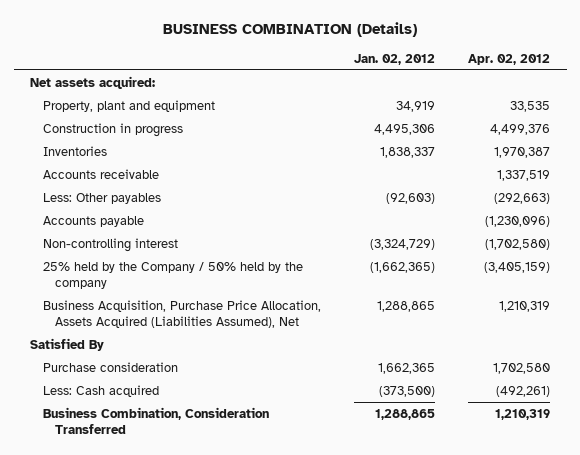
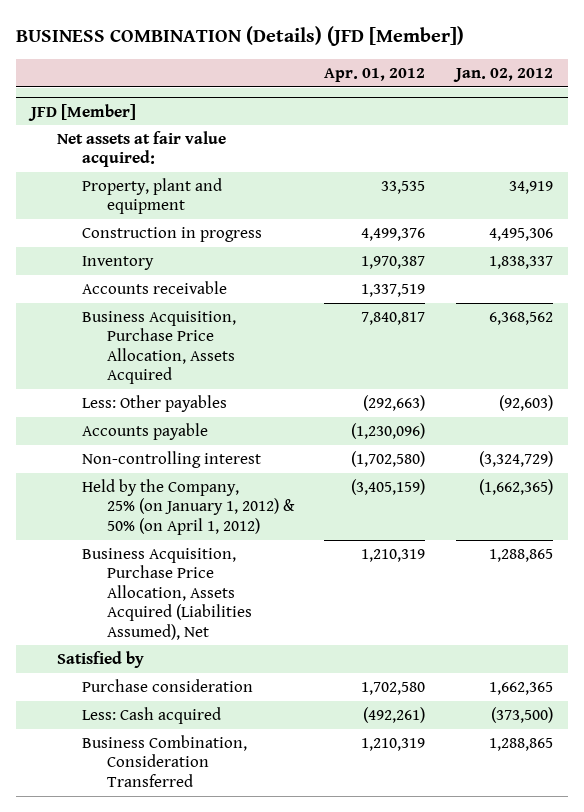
[163,21,418,37] BUSINESS COMBINATION (Details) -> [16,26,465,47] BUSINESS COMBINATION (Details) (JFD [Member])
[467,53,550,65] Apr. 02, 2012 -> none
none -> [324,68,426,83] Apr. 01, 2012
none -> [28,103,137,121] JFD [Member]
[30,75,156,89] Net assets acquired: -> [56,130,226,168] Net assets at fair value acquired:
[42,145,107,156] Inventories -> [81,255,154,270] Inventory
none -> [81,310,236,385] Business Acquisition, Purchase Price Allocation, Assets Acquired
[42,261,303,290] 25% held by the Company / 50% held by the company -> [81,478,295,535] Held by the Company, 25% (on January 1, 2012) & 50% (on April 1, 2012)
[30,337,105,351] Satisfied By -> [56,650,144,668] Satisfied by

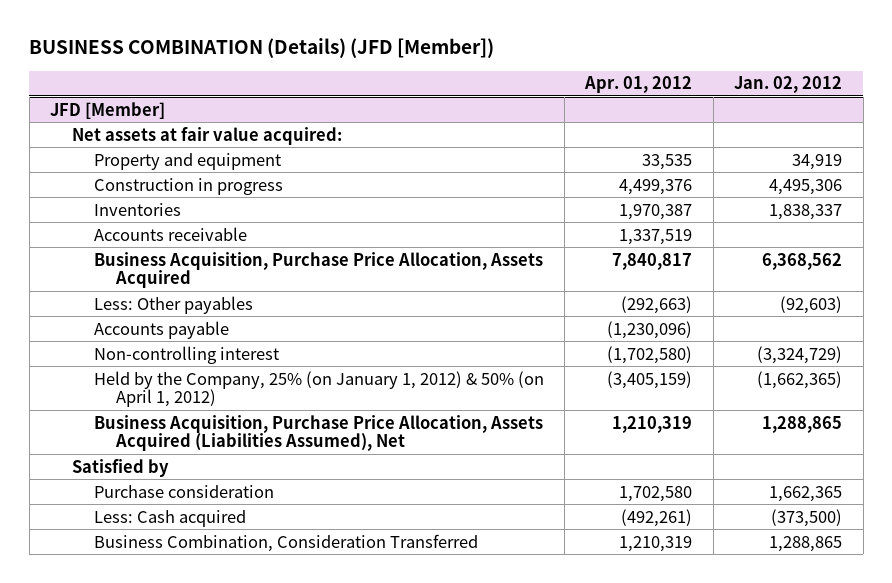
[81,177,222,215] Property, plant and equipment -> [93,152,281,170] Property and equipment
[81,255,154,270] Inventory -> [93,202,181,216] Inventories

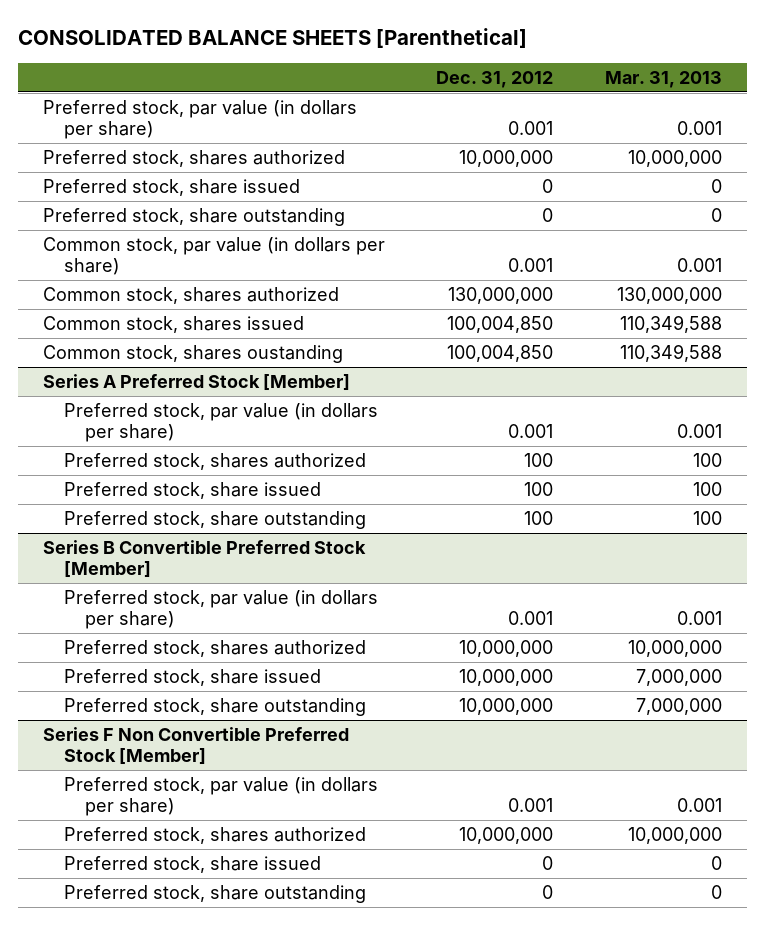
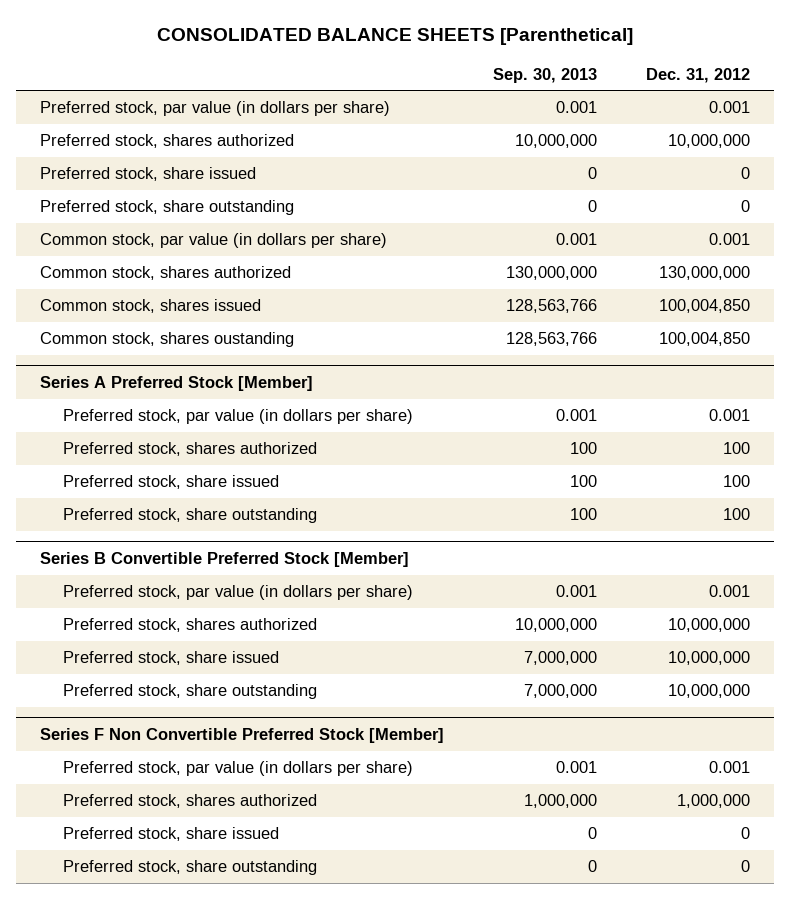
[604,70,722,88] Mar. 31, 2013 -> none
none -> [492,67,597,83] Sep. 30, 2013
[459,826,554,844] 10,000,000 -> [676,794,750,809] 1,000,000

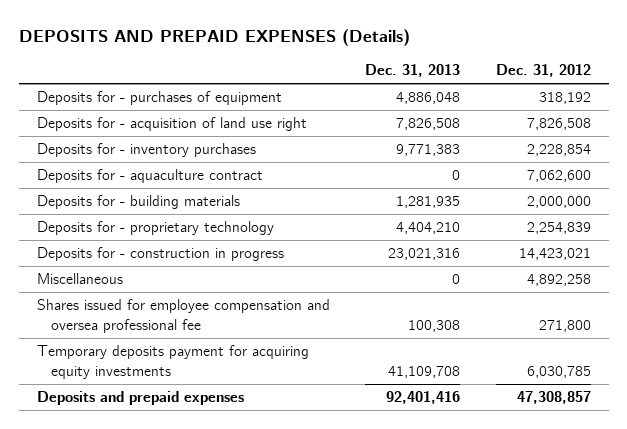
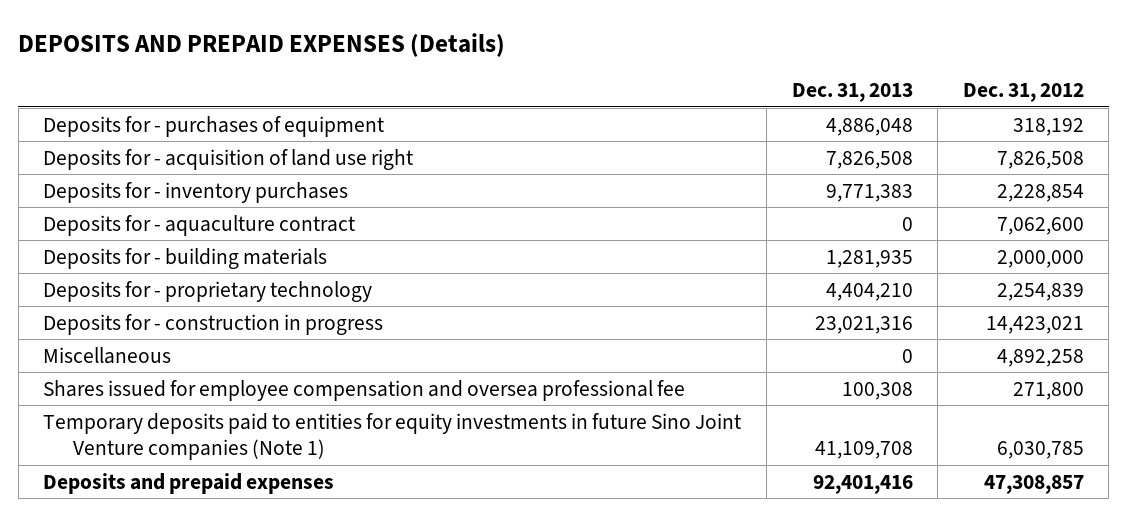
[36,345,309,379] Temporary deposits payment for acquiring equity investments -> [43,412,742,461] Temporary deposits paid to entities for equity investments in future Sino Joint Venture companies (Note 1)

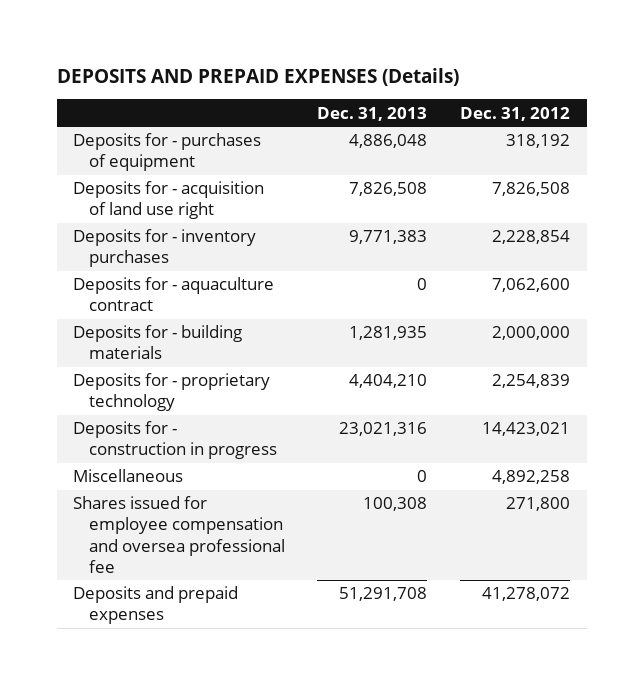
[43,412,742,461] Temporary deposits paid to entities for equity investments in future Sino Joint Venture companies (Note 1) -> none
[812,474,913,494] 92,401,416 -> [339,587,428,602] 51,291,708
[983,474,1084,494] 47,308,857 -> [482,587,571,602] 41,278,072

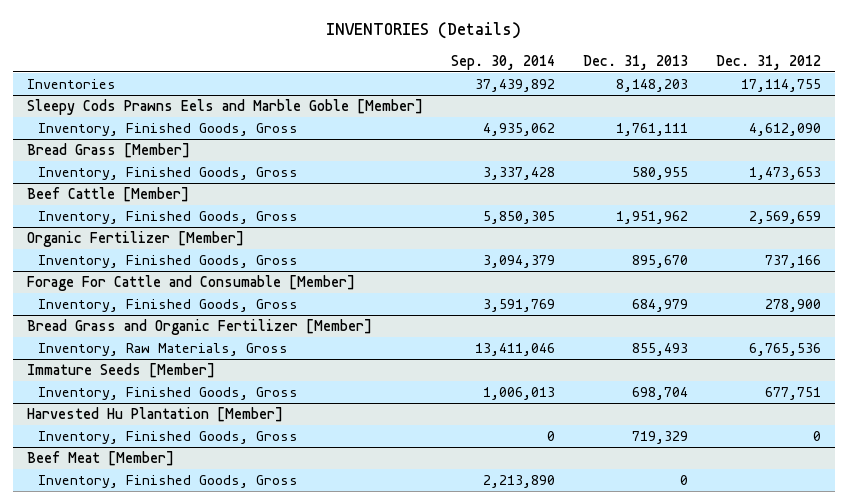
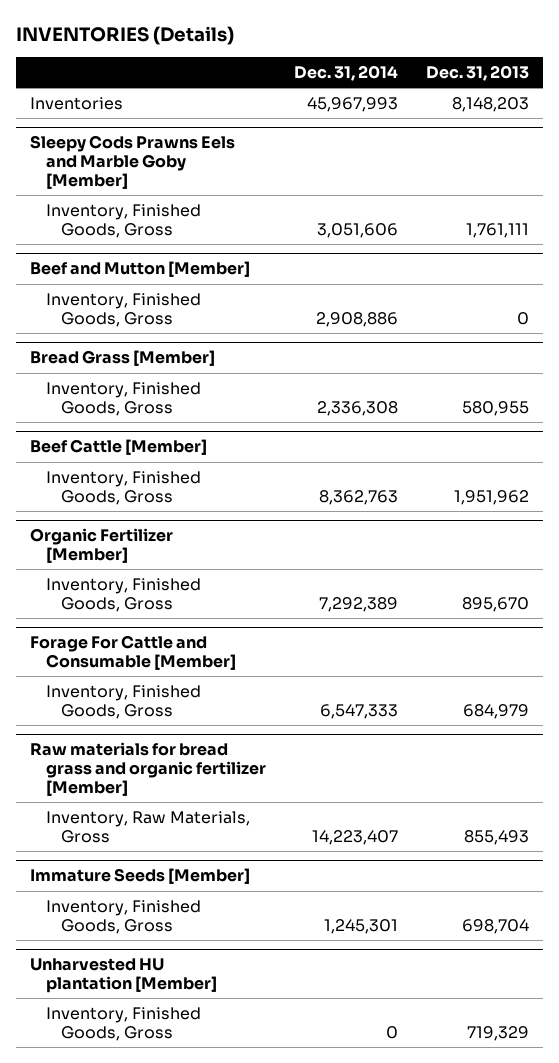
[450,54,555,70] Sep. 30, 2014 -> none
[715,54,821,70] Dec. 31, 2012 -> none
none -> [293,65,398,82] Dec. 31, 2014
[26,99,423,116] Sleepy Cods Prawns Eels and Marble Goble [Member] -> [30,135,236,190] Sleepy Cods Prawns Eels and Marble Goby [Member]
none -> [30,261,251,278] Beef and Mutton [Member]
none -> [45,292,201,327] Inventory, Finished Goods, Gross
[26,319,372,336] Bread Grass and Organic Fertilizer [Member] -> [30,742,266,797] Raw materials for bread grass and organic fertilizer [Member]
[26,407,283,423] Harvested Hu Plantation [Member] -> [30,958,217,994] Unharvested HU plantation [Member]
[26,451,174,467] Beef Meat [Member] -> none
[37,475,298,489] Inventory, Finished Goods, Gross -> none

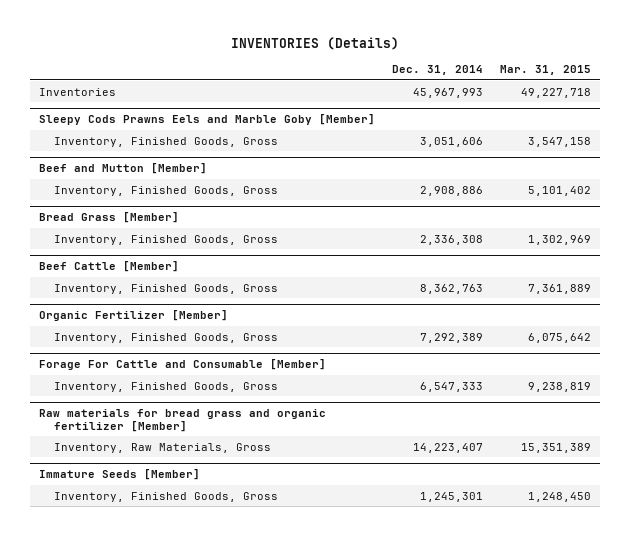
[426,65,530,82] Dec. 31, 2013 -> none
none -> [500,65,592,76] Mar. 31, 2015
[30,958,217,994] Unharvested HU plantation [Member] -> none
[45,1006,201,1041] Inventory, Finished Goods, Gross -> none

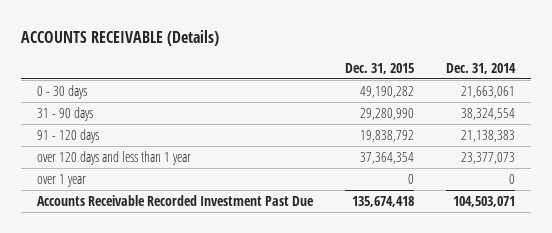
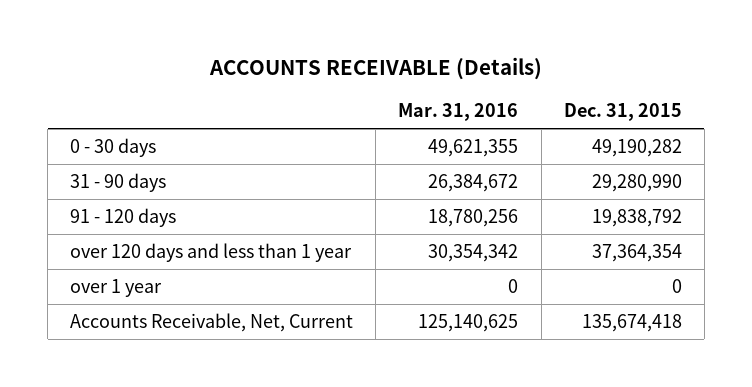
[445,62,516,74] Dec. 31, 2014 -> none
none -> [398,103,519,122] Mar. 31, 2016
[37,195,315,207] Accounts Receivable Recorded Investment Past Due -> [70,313,354,333] Accounts Receivable, Net, Current

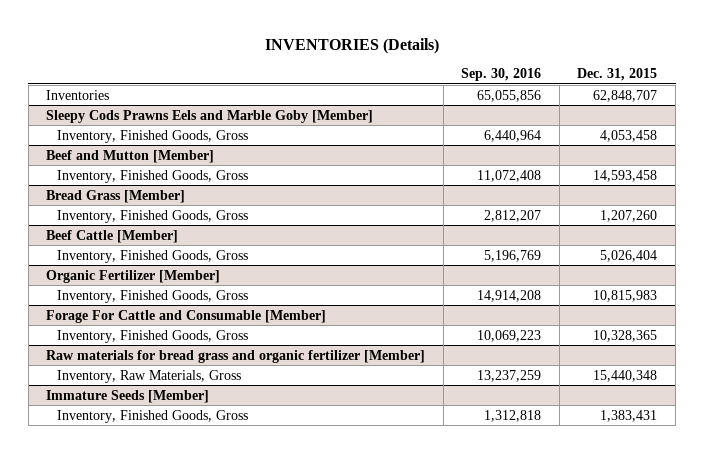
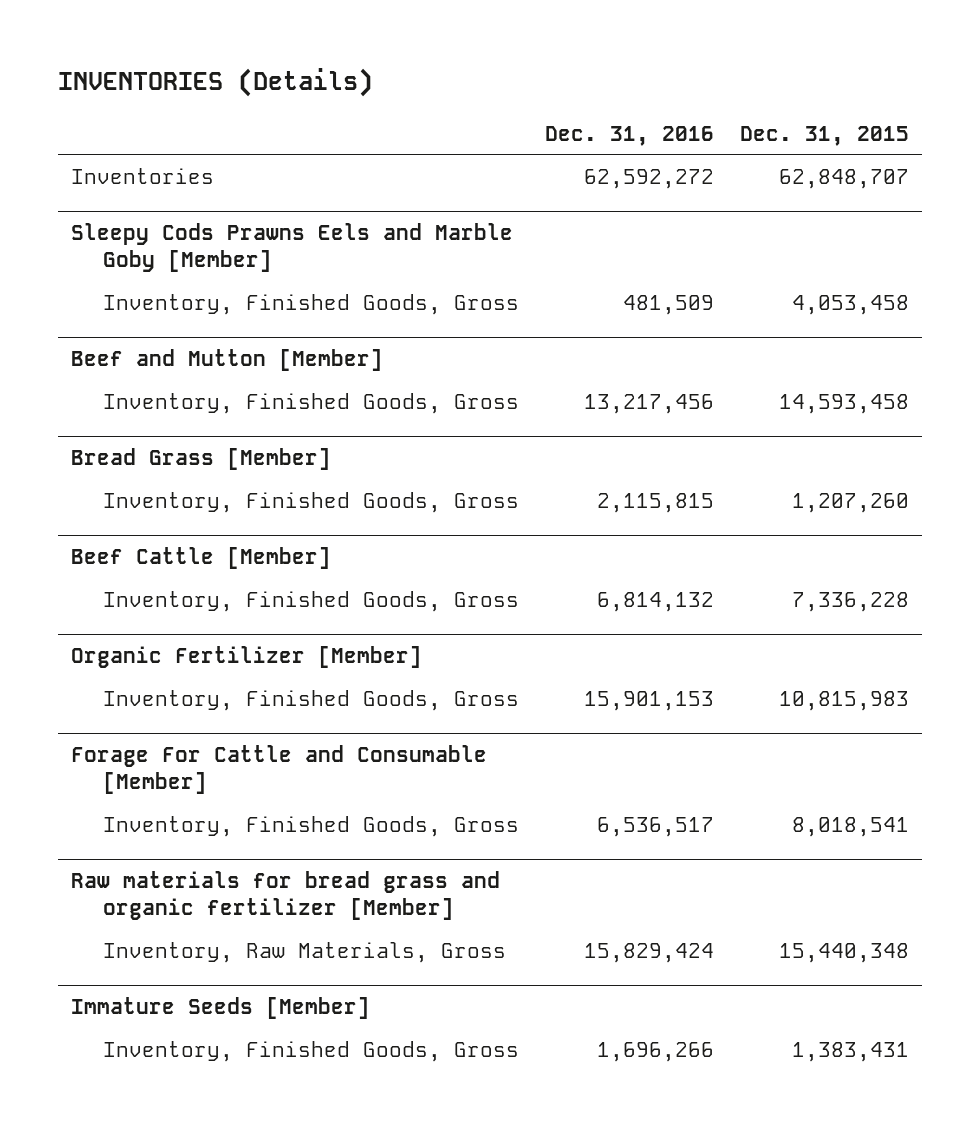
[461,68,542,82] Sep. 30, 2016 -> none
none -> [544,125,714,146] Dec. 31, 2016
[600,249,658,262] 5,026,404 -> [792,591,910,612] 7,336,228
[593,329,658,342] 10,328,365 -> [792,816,910,837] 8,018,541

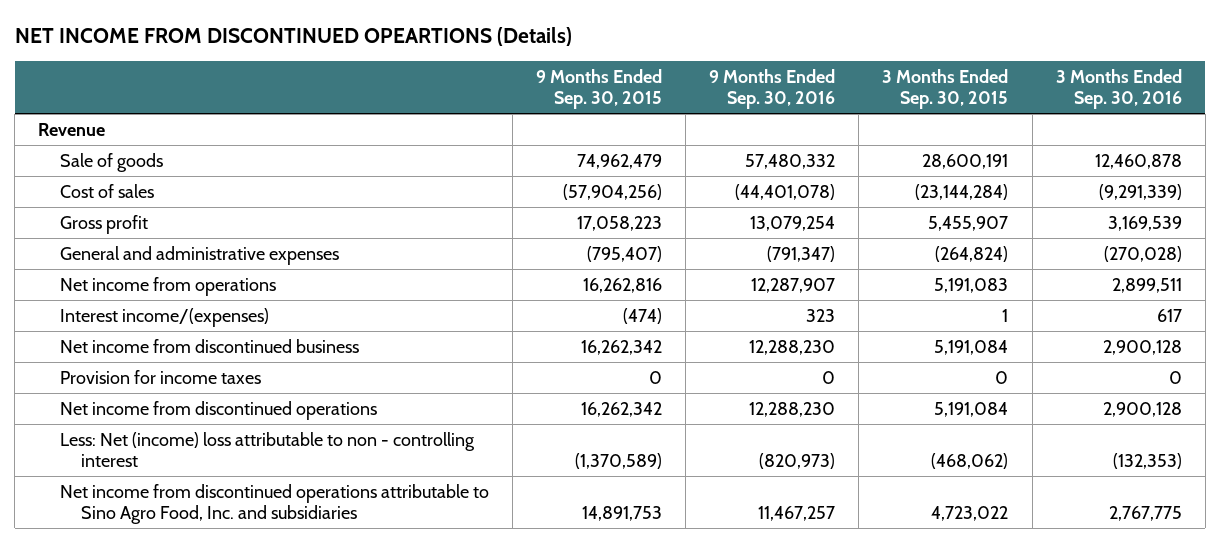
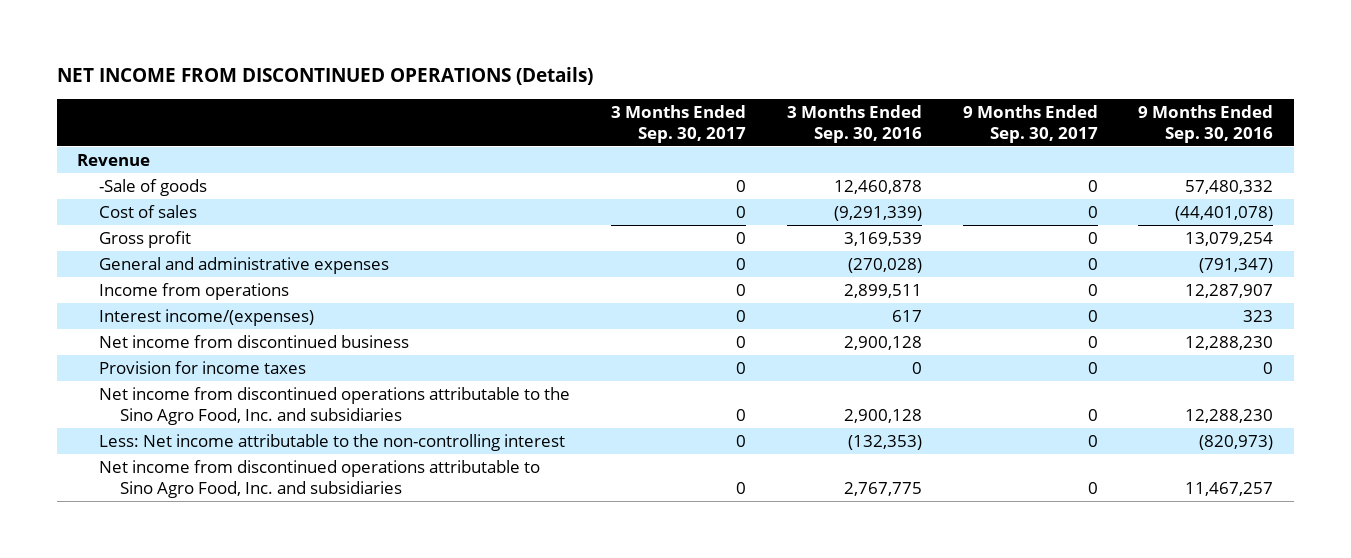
[14,26,572,46] NET INCOME FROM DISCONTINUED OPEARTIONS (Details) -> [56,67,593,86] NET INCOME FROM DISCONTINUED OPERATIONS (Details)
[535,68,662,109] 9 Months Ended Sep. 30, 2015 -> none
[882,68,1009,109] 3 Months Ended Sep. 30, 2015 -> none
none -> [610,104,746,143] 3 Months Ended Sep. 30, 2017
none -> [962,104,1098,143] 9 Months Ended Sep. 30, 2017
[59,152,163,172] Sale of goods -> [98,178,207,196] -Sale of goods
[59,276,276,296] Net income from operations -> [98,282,289,300] Income from operations
[59,400,377,420] Net income from discontinued operations -> [98,386,570,425] Net income from discontinued operations attributable to the Sino Agro Food, Inc. and subsidiaries
[59,431,475,468] Less: Net (income) loss attributable to non - controlling interest -> [98,433,565,451] Less: Net income attributable to the non-controlling interest

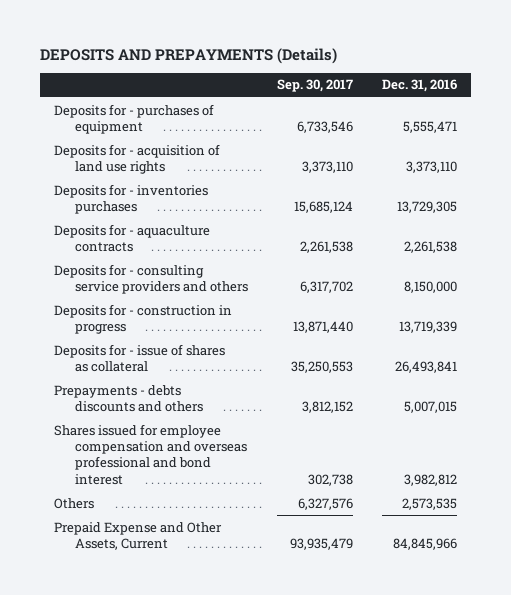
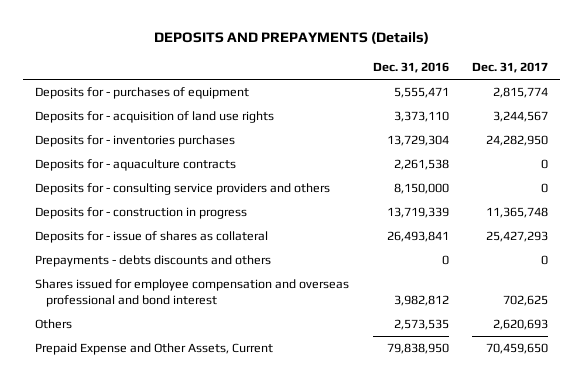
[276,79,353,93] Sep. 30, 2017 -> none
none -> [472,61,549,73] Dec. 31, 2017
[396,200,457,213] 13,729,305 -> [386,135,449,147] 13,729,304
[403,400,457,413] 5,007,015 -> [441,255,449,266] 0
[392,537,457,550] 84,845,966 -> [386,343,449,355] 79,838,950

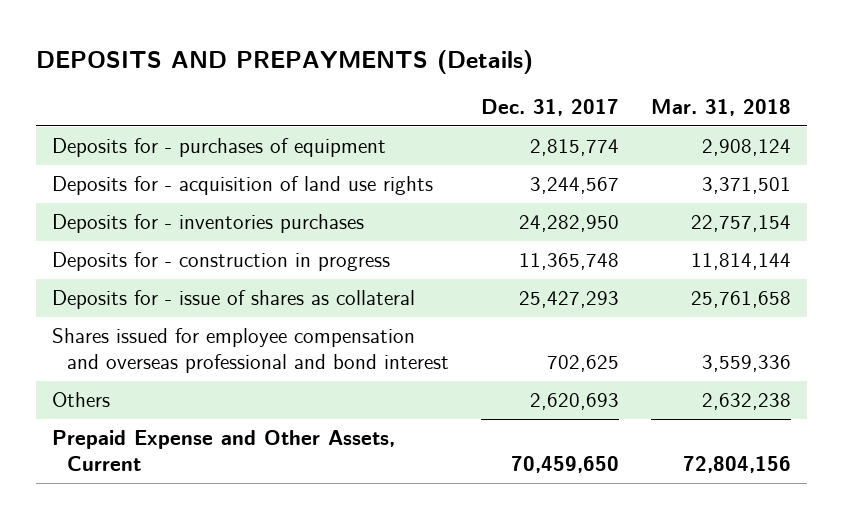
[372,61,449,73] Dec. 31, 2016 -> none
none -> [651,98,792,116] Mar. 31, 2018
[34,159,236,172] Deposits for - aquaculture contracts -> none
[34,183,330,196] Deposits for - consulting service providers and others -> none
[34,255,271,268] Prepayments - debts discounts and others -> none

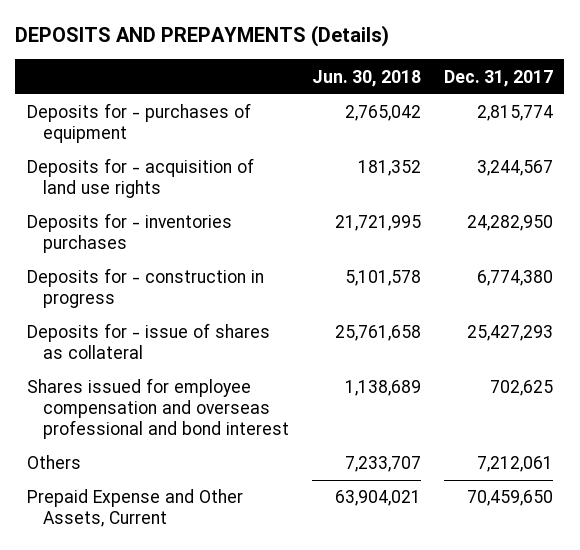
[651,98,792,116] Mar. 31, 2018 -> none
none -> [311,69,421,87] Jun. 30, 2018
[518,252,619,270] 11,365,748 -> [476,270,553,287] 6,774,380
[529,392,619,410] 2,620,693 -> [476,456,553,473] 7,212,061

